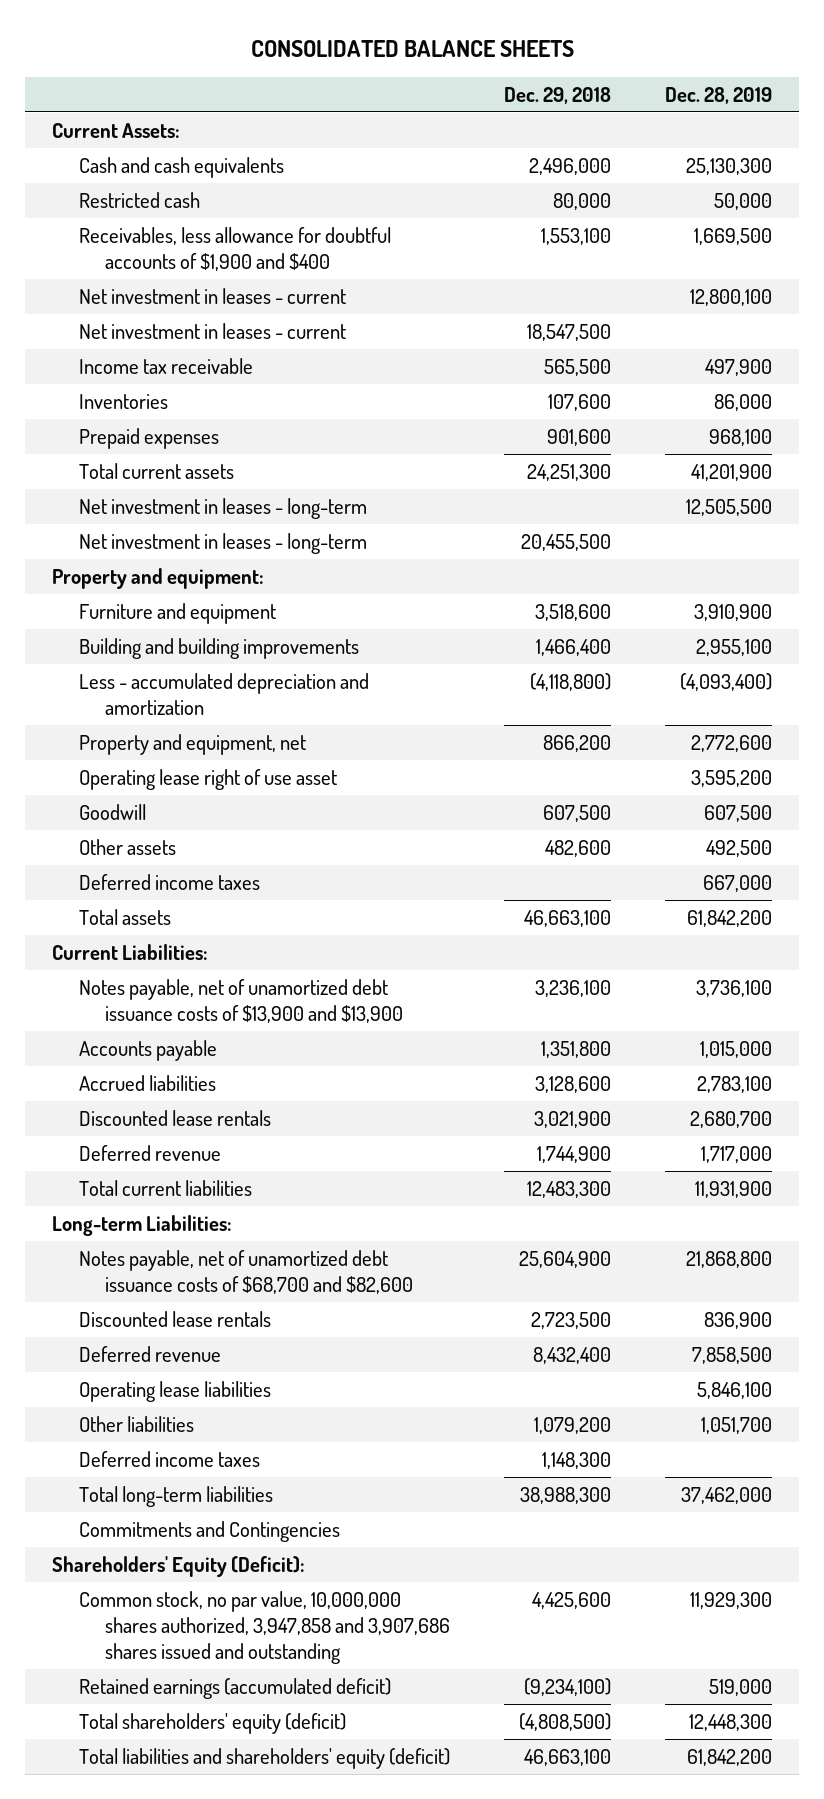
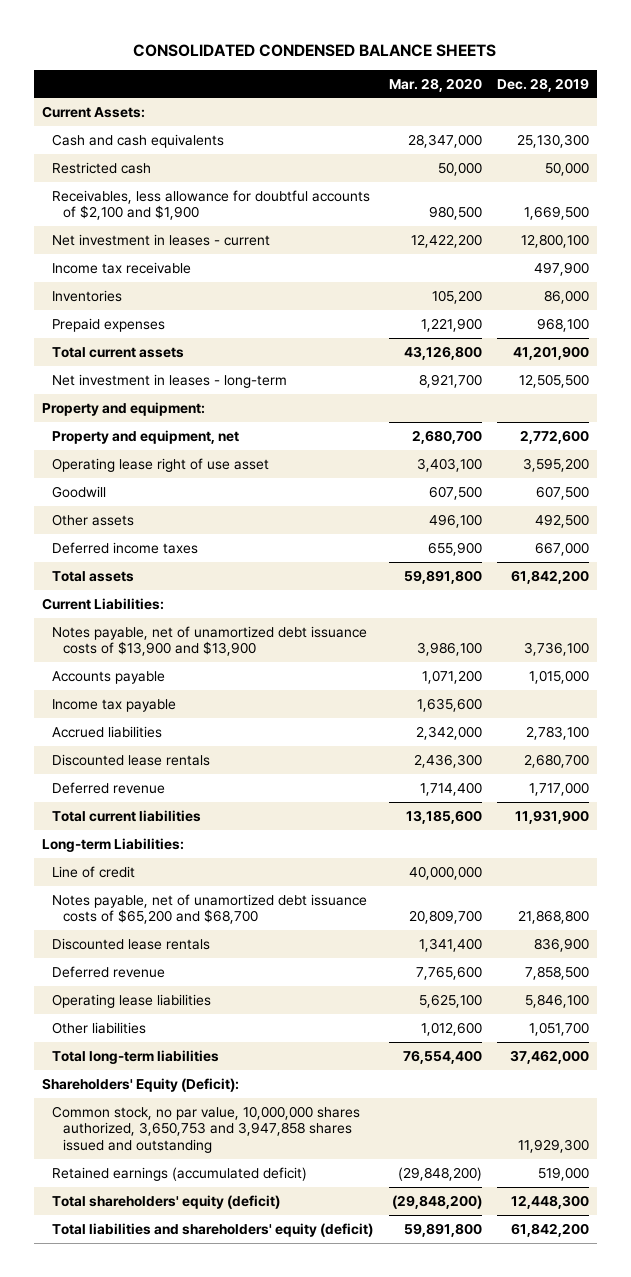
[251,39,575,57] CONSOLIDATED BALANCE SHEETS -> [133,43,497,57] CONSOLIDATED CONDENSED BALANCE SHEETS
[504,86,612,104] Dec. 29, 2018 -> none
none -> [388,77,482,92] Mar. 28, 2020
[78,226,391,272] Receivables, less allowance for doubtful accounts of $1,900 and $400 -> [52,189,371,221] Receivables, less allowance for doubtful accounts of $2,100 and $1,900
[78,322,346,339] Net investment in leases - current -> none
[78,532,367,554] Net investment in leases - long-term -> none
[78,602,276,624] Furniture and equipment -> none
[78,637,359,659] Building and building improvements -> none
[78,672,369,716] Less - accumulated depreciation and amortization -> none
none -> [52,698,177,712] Income tax payable
none -> [52,865,136,878] Line of credit
[78,1249,413,1295] Notes payable, net of unamortized debt issuance costs of $68,700 and $82,600 -> [52,893,368,925] Notes payable, net of unamortized debt issuance costs of $65,200 and $68,700
[78,1450,260,1467] Deferred income taxes -> none
[78,1520,340,1542] Commitments and Contingencies -> none
[78,1590,450,1665] Common stock, no par value, 10,000,000 shares authorized, 3,947,858 and 3,907,686 shares issued and outstanding -> [52,1105,361,1153] Common stock, no par value, 10,000,000 shares authorized, 3,650,753 and 3,947,858 shares issued and outstanding

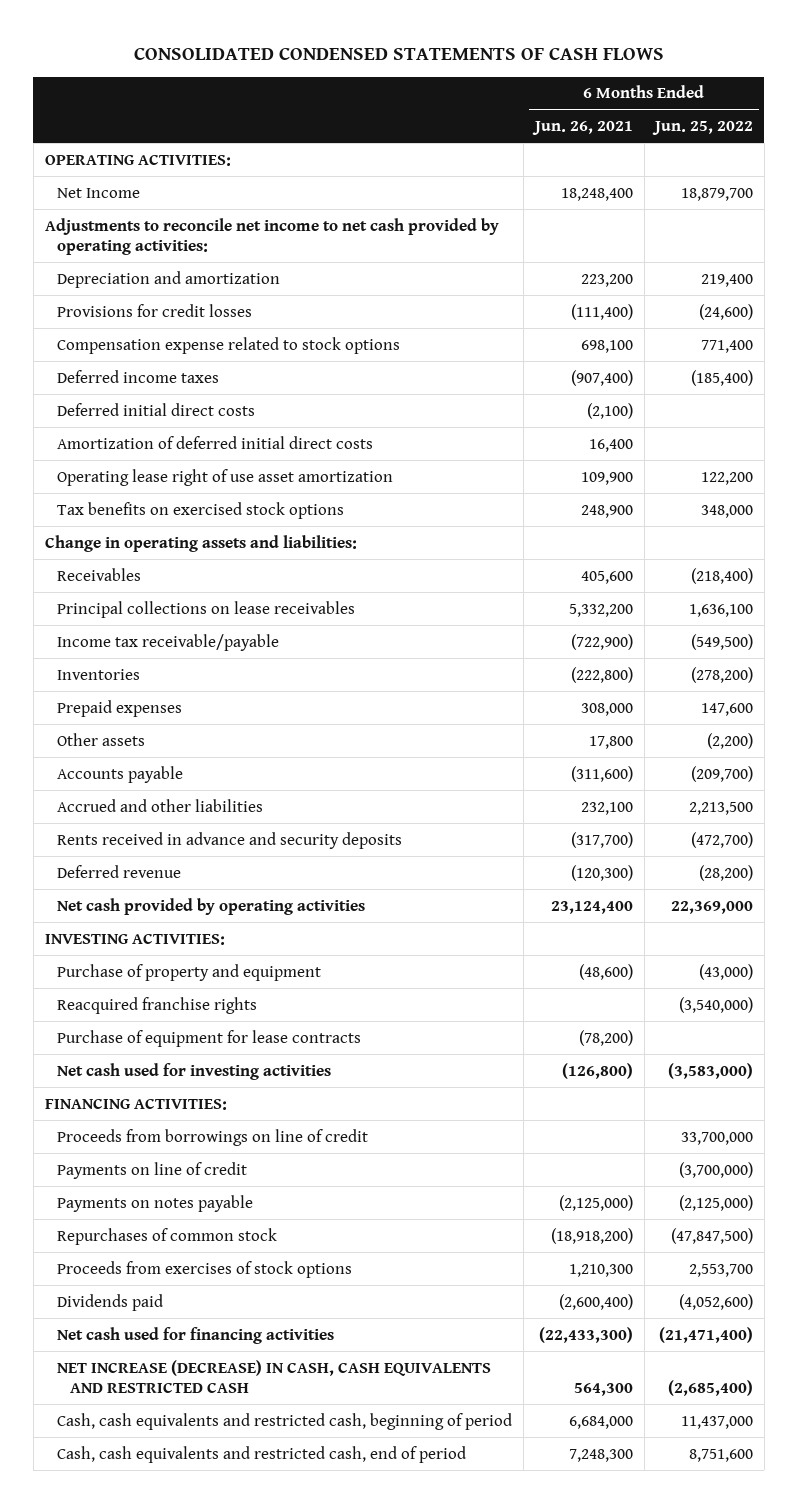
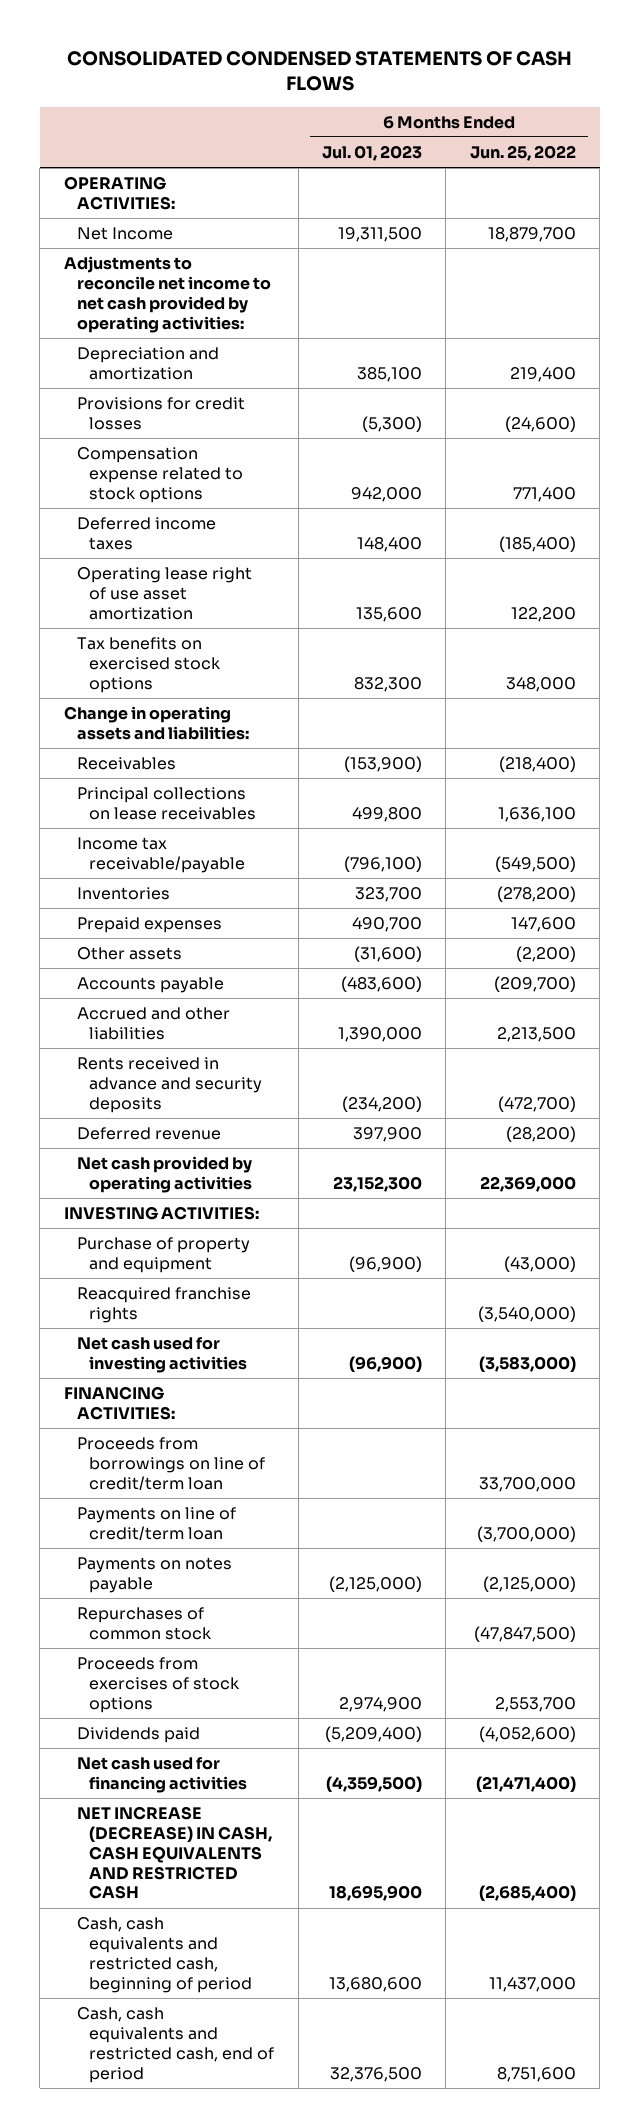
[531,120,633,135] Jun. 26, 2021 -> none
none -> [322,145,423,162] Jul. 01, 2023
[57,402,256,416] Deferred initial direct costs -> none
[57,435,374,449] Amortization of deferred initial direct costs -> none
[57,1029,362,1047] Purchase of equipment for lease contracts -> none
[57,1128,369,1146] Proceeds from borrowings on line of credit -> [76,1437,266,1490] Proceeds from borrowings on line of credit/term loan
[57,1161,248,1179] Payments on line of credit -> [76,1507,236,1540] Payments on line of credit/term loan

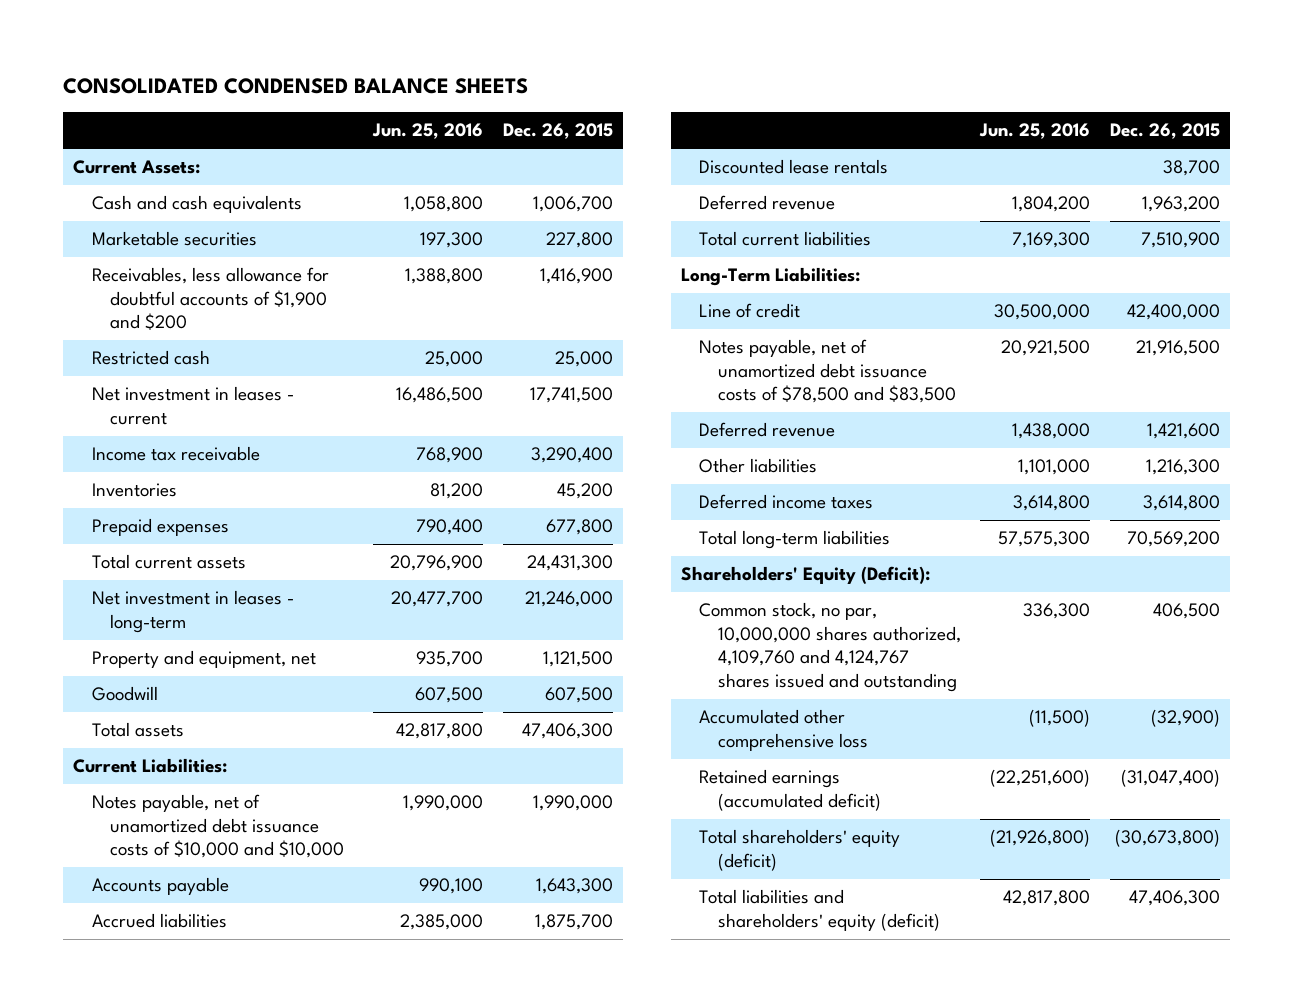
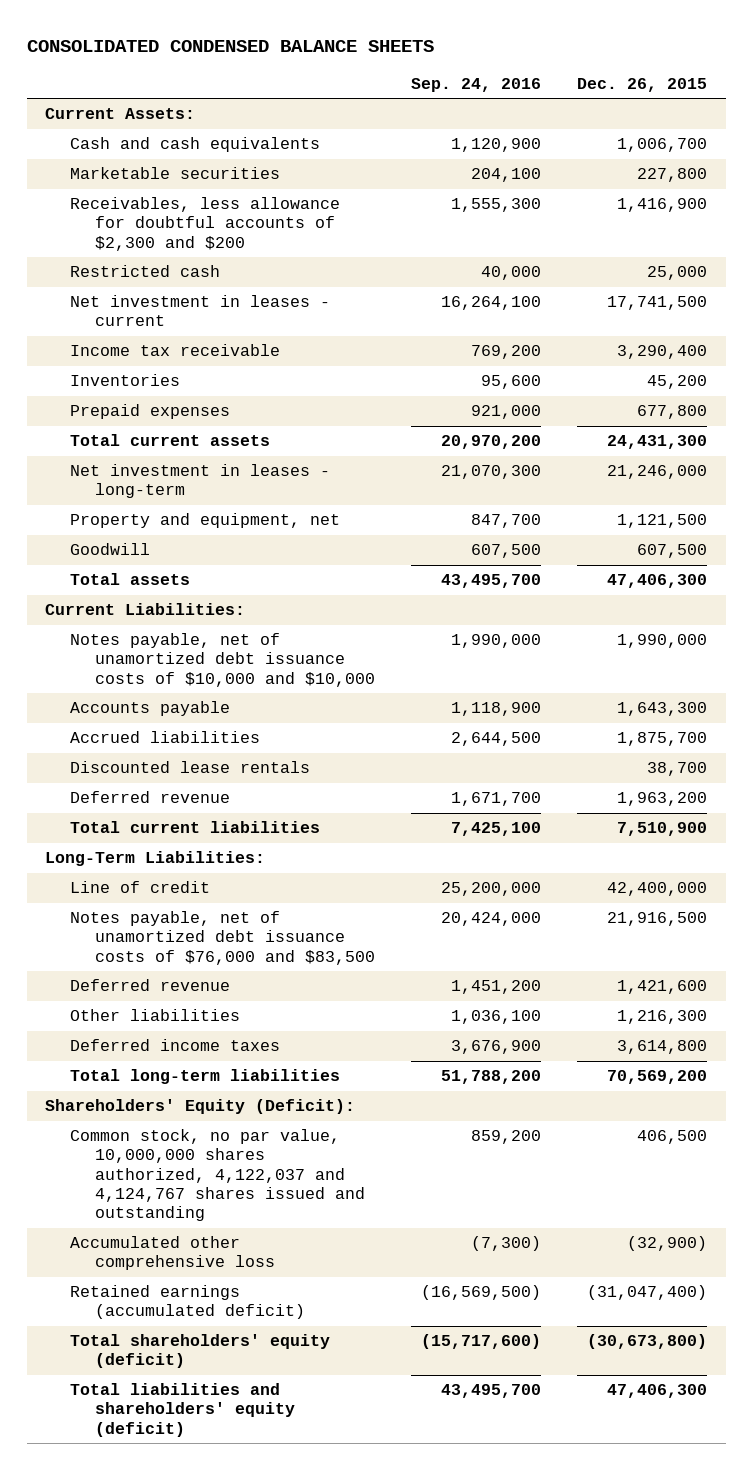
[372,123,484,140] Jun. 25, 2016 -> none
none -> [411,78,542,93] Sep. 24, 2016
[91,267,329,331] Receivables, less allowance for doubtful accounts of $1,900 and $200 -> [69,197,340,251] Receivables, less allowance for doubtful accounts of $2,300 and $200
[699,339,956,404] Notes payable, net of unamortized debt issuance costs of $78,500 and $83,500 -> [69,911,376,965] Notes payable, net of unamortized debt issuance costs of $76,000 and $83,500
[699,602,961,692] Common stock, no par, 10,000,000 shares authorized, 4,109,760 and 4,124,767 shares issued and outstanding -> [69,1129,366,1222] Common stock, no par value, 10,000,000 shares authorized, 4,122,037 and 4,124,767 shares issued and outstanding

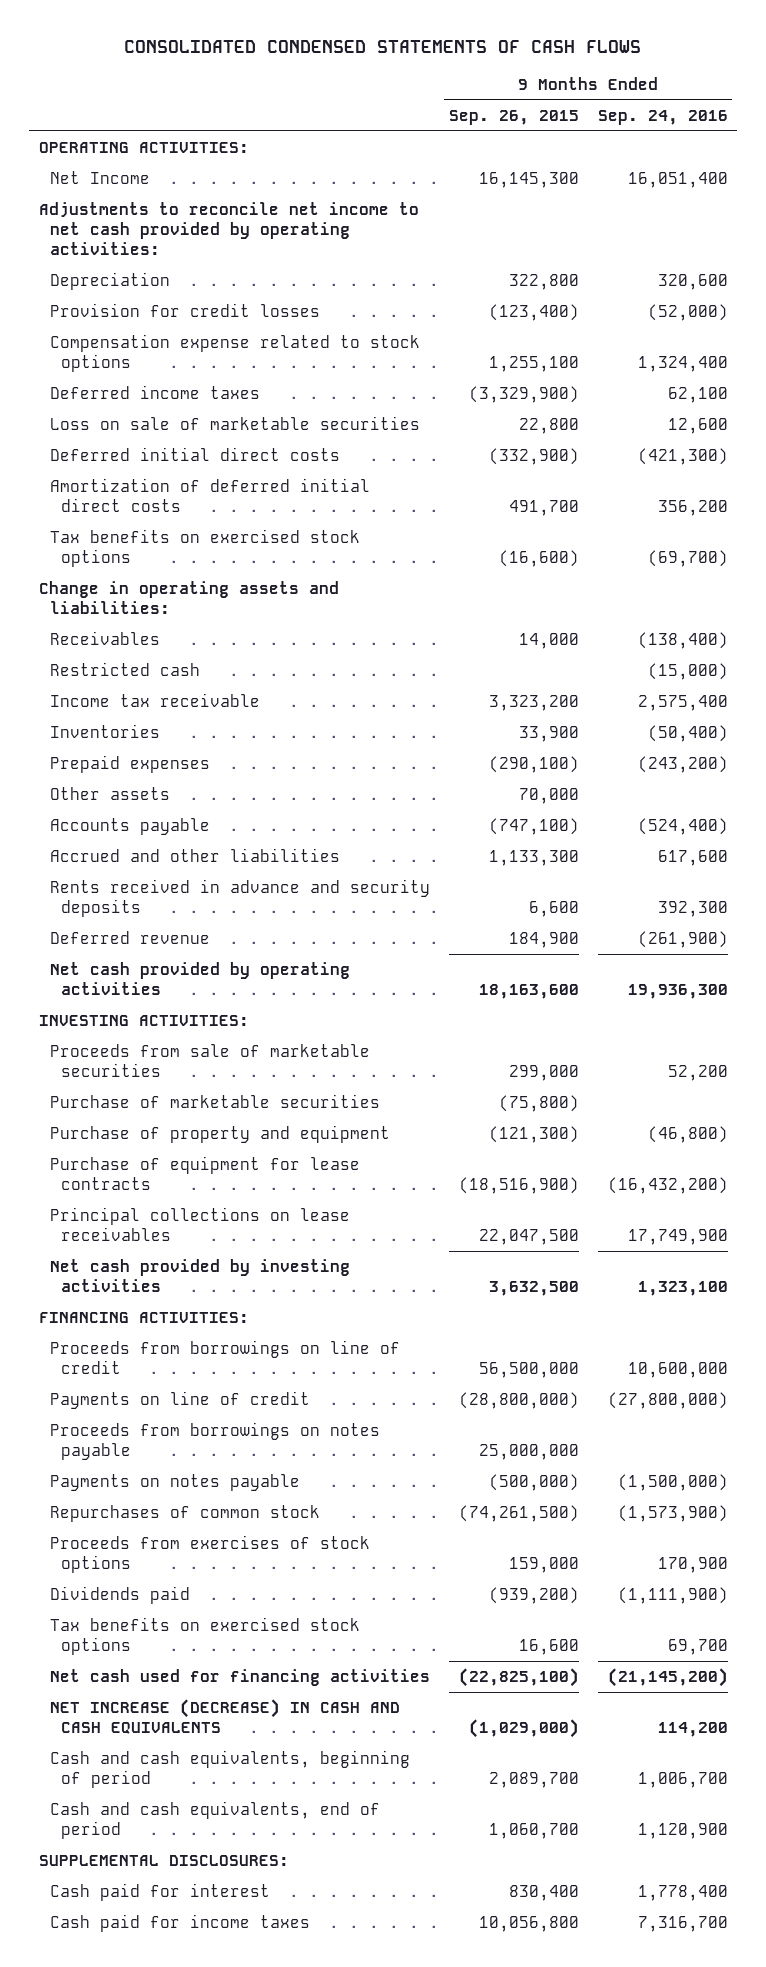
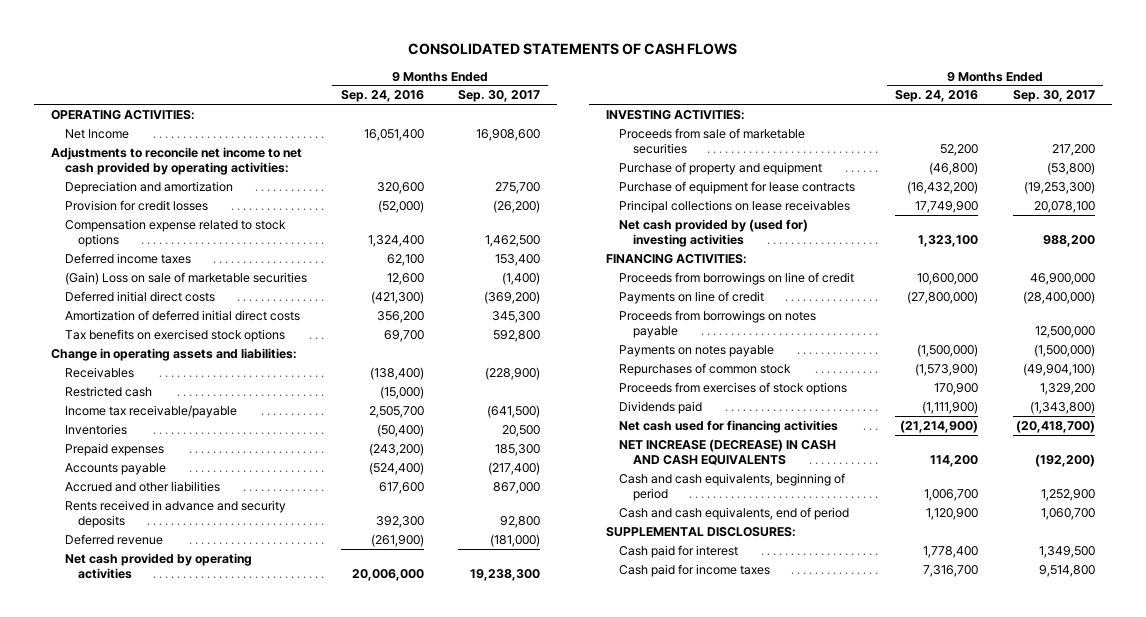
[124,40,642,54] CONSOLIDATED CONDENSED STATEMENTS OF CASH FLOWS -> [407,42,737,55] CONSOLIDATED STATEMENTS OF CASH FLOWS
[448,109,579,125] Sep. 26, 2015 -> none
none -> [457,90,540,103] Sep. 30, 2017
[49,271,170,290] Depreciation -> [64,180,233,194] Depreciation and amortization
[49,415,420,430] Loss on sale of marketable securities -> [64,271,307,285] (Gain) Loss on sale of marketable securities
[49,528,360,568] Tax benefits on exercised stock options -> none
[49,1616,360,1656] Tax benefits on exercised stock options -> [64,328,285,342] Tax benefits on exercised stock options
[49,692,260,707] Income tax receivable -> [64,404,237,418] Income tax receivable/payable
[637,694,728,711] 2,575,400 -> [368,405,424,418] 2,505,700
[49,786,170,800] Other assets -> none
[627,984,728,1000] 19,936,300 -> [351,569,424,582] 20,006,000
[49,1093,380,1108] Purchase of marketable securities -> none
[49,1258,350,1293] Net cash provided by investing activities -> [619,218,809,248] Net cash provided by (used for) investing activities
[607,1667,728,1687] (21,145,200) -> [900,419,979,433] (21,214,900)

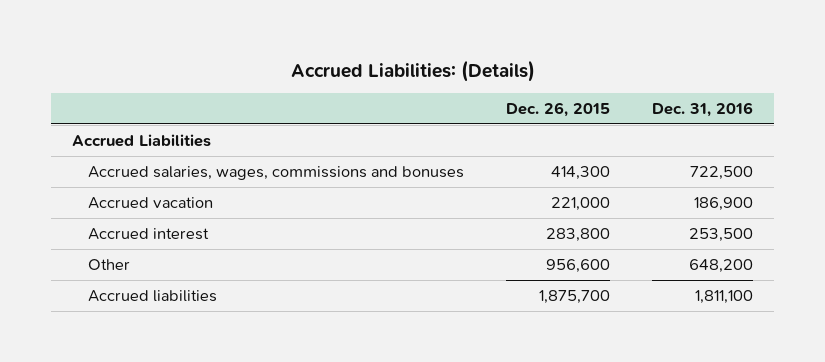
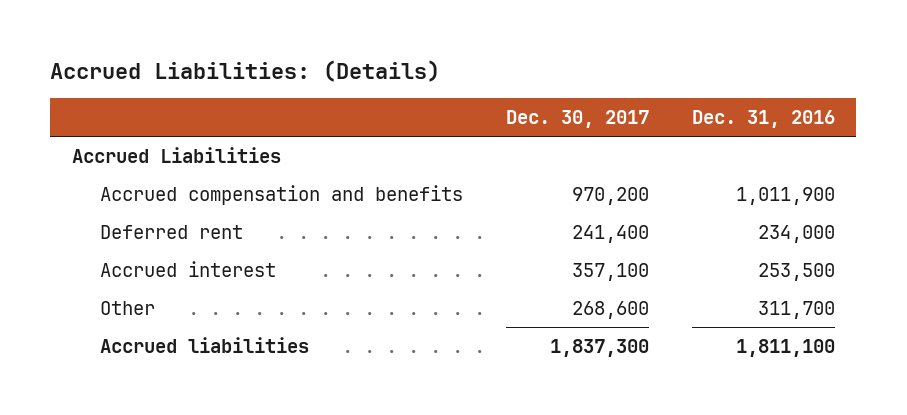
[506,102,611,118] Dec. 26, 2015 -> none
none -> [506,109,650,128] Dec. 30, 2017
[88,196,214,209] Accrued vacation -> none
[88,165,465,180] Accrued salaries, wages, commissions and bonuses -> [100,184,464,205] Accrued compensation and benefits
[689,165,753,180] 722,500 -> [735,186,835,205] 1,011,900
none -> [100,224,244,239] Deferred rent
[688,258,753,273] 648,200 -> [757,300,835,319] 311,700

